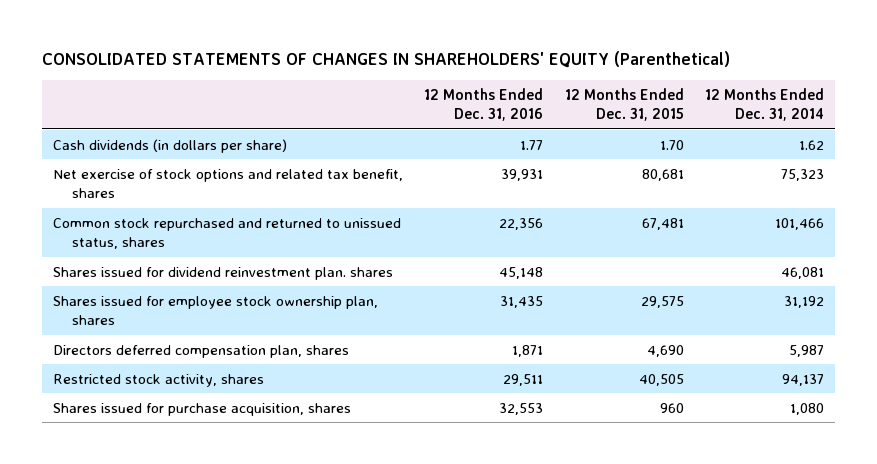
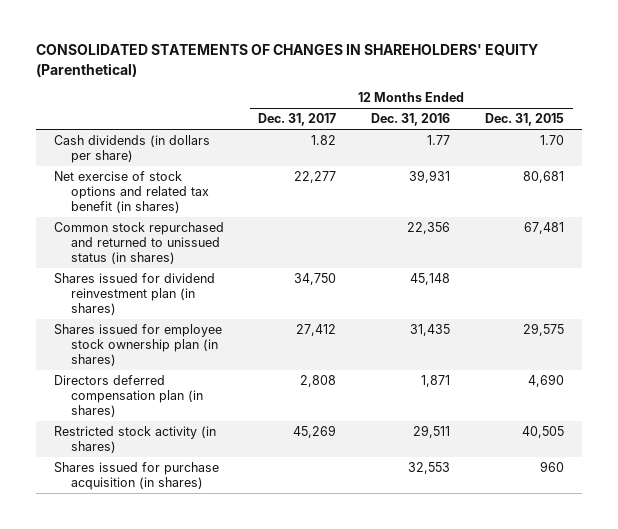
[705,87,825,122] 12 Months Ended Dec. 31, 2014 -> none
none -> [258,113,337,127] Dec. 31, 2017
[52,168,403,199] Net exercise of stock options and related tax benefit, shares -> [53,171,210,214] Net exercise of stock options and related tax benefit (in shares)
[52,217,401,250] Common stock repurchased and returned to unissued status, shares -> [53,222,224,265] Common stock repurchased and returned to unissued status (in shares)
[52,266,393,280] Shares issued for dividend reinvestment plan. shares -> [53,273,215,316] Shares issued for dividend reinvestment plan (in shares)
[52,295,378,326] Shares issued for employee stock ownership plan, shares -> [53,324,222,367] Shares issued for employee stock ownership plan (in shares)
[52,344,349,358] Directors deferred compensation plan, shares -> [53,375,204,418] Directors deferred compensation plan (in shares)
[52,373,264,387] Restricted stock activity, shares -> [53,426,216,454] Restricted stock activity (in shares)
[52,402,351,416] Shares issued for purchase acquisition, shares -> [53,462,219,491] Shares issued for purchase acquisition (in shares)

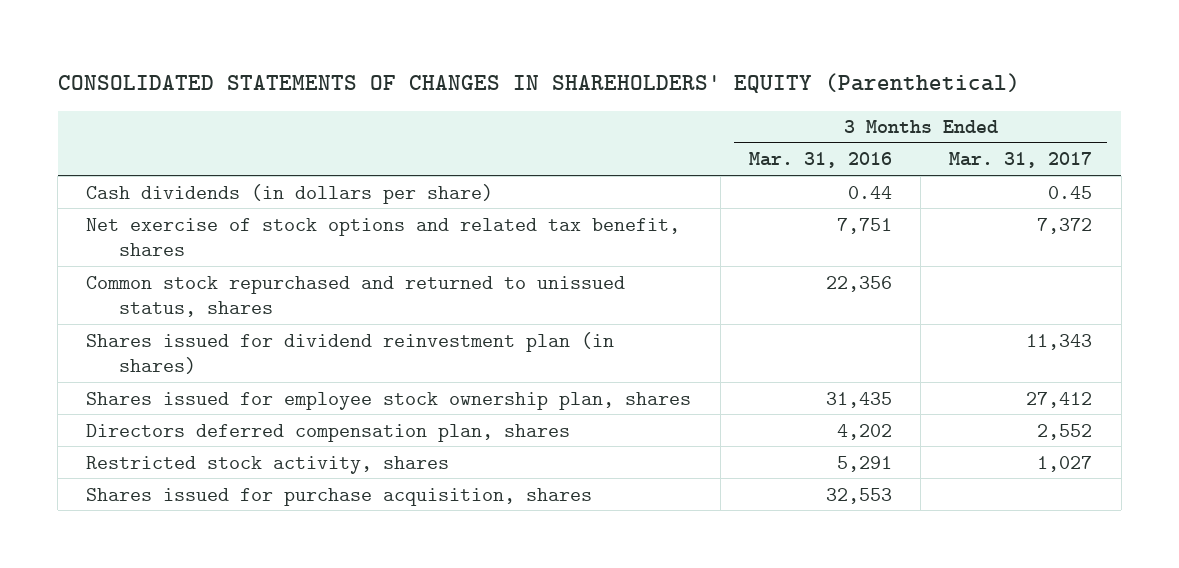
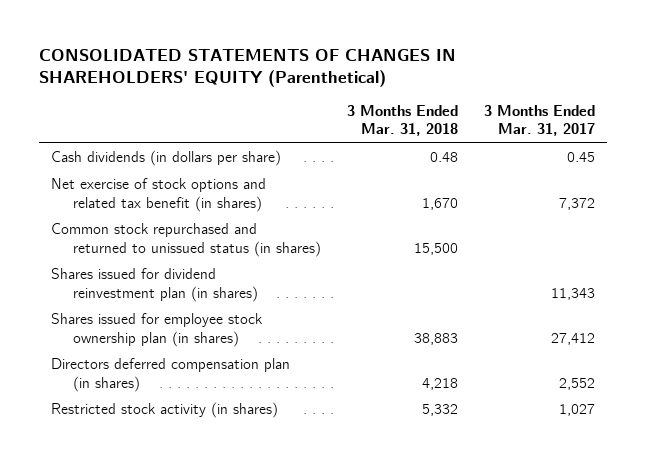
[748,152,892,169] Mar. 31, 2016 -> none
none -> [347,104,459,137] 3 Months Ended Mar. 31, 2018
[86,217,681,256] Net exercise of stock options and related tax benefit, shares -> [51,178,267,212] Net exercise of stock options and related tax benefit (in shares)
[86,275,626,317] Common stock repurchased and returned to unissued status, shares -> [51,223,322,257] Common stock repurchased and returned to unissued status (in shares)
[86,487,593,506] Shares issued for purchase acquisition, shares -> none
[86,391,692,410] Shares issued for employee stock ownership plan, shares -> [51,313,264,347] Shares issued for employee stock ownership plan (in shares)
[86,423,571,442] Directors deferred compensation plan, shares -> [51,358,291,392] Directors deferred compensation plan (in shares)
[86,455,450,474] Restricted stock activity, shares -> [51,402,279,419] Restricted stock activity (in shares)

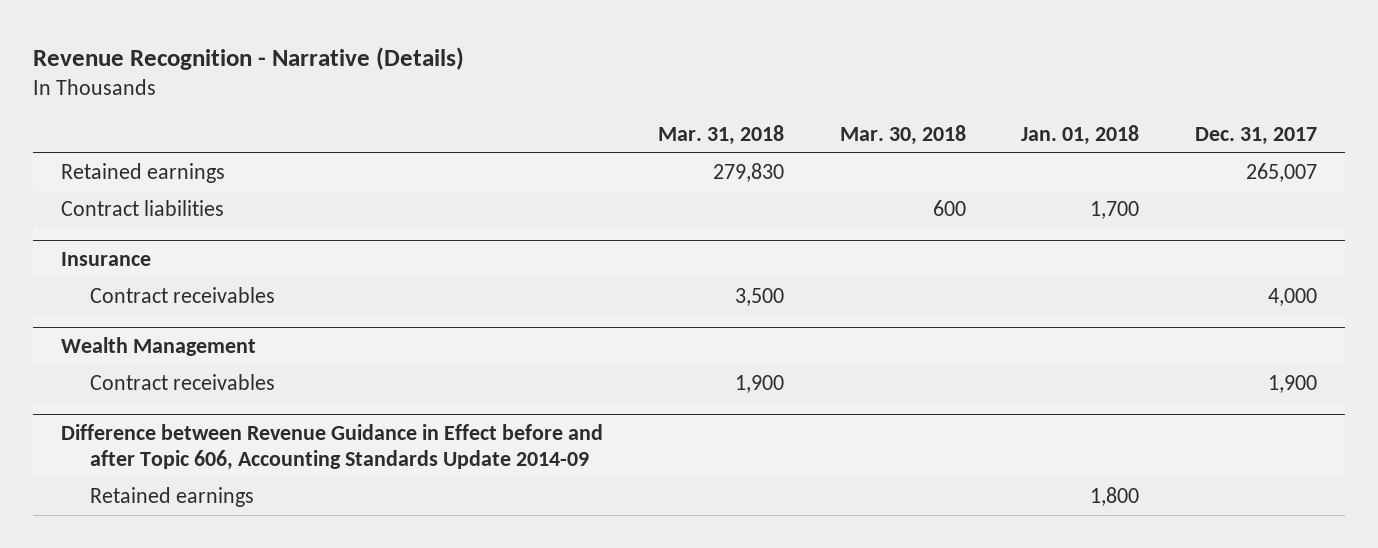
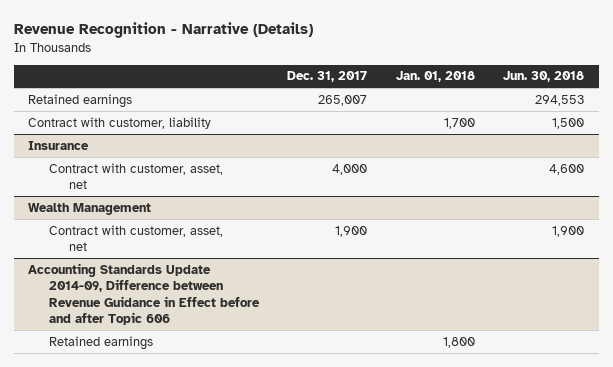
[658,125,785,146] Mar. 31, 2018 -> none
[839,125,966,146] Mar. 30, 2018 -> none
none -> [503,71,585,83] Jun. 30, 2018
[60,200,224,217] Contract liabilities -> [28,116,212,129] Contract with customer, liability
[89,287,275,304] Contract receivables -> [48,162,223,190] Contract with customer, asset, net
[89,374,275,391] Contract receivables -> [48,224,223,252] Contract with customer, asset, net
[60,424,603,471] Difference between Revenue Guidance in Effect before and after Topic 606, Accounting Standards Update 2014-09 -> [28,262,260,326] Accounting Standards Update 2014-09, Difference between Revenue Guidance in Effect before and after Topic 606

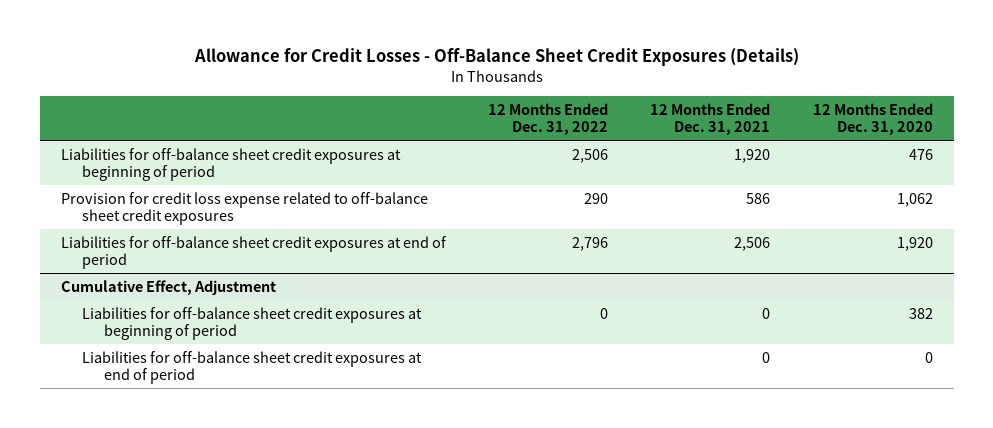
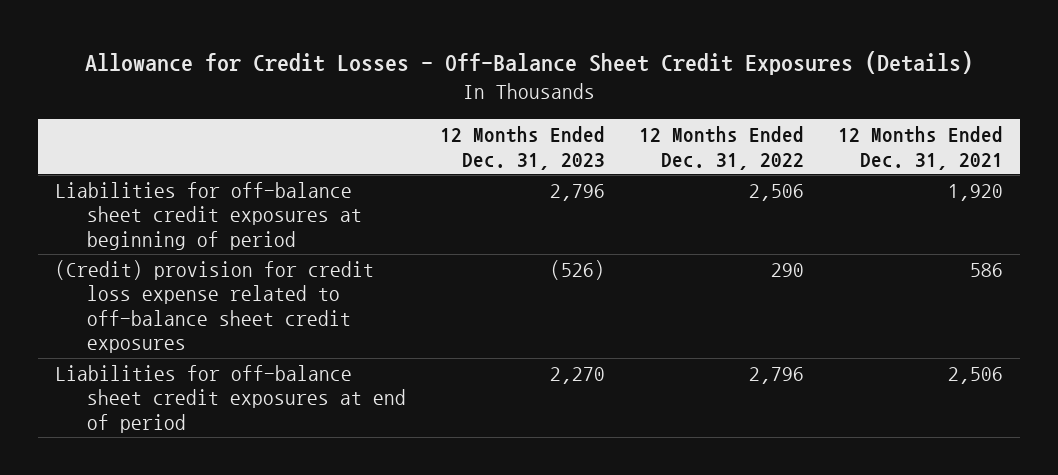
[812,102,933,135] 12 Months Ended Dec. 31, 2020 -> none
none -> [439,125,605,170] 12 Months Ended Dec. 31, 2023
[60,191,428,225] Provision for credit loss expense related to off-balance sheet credit exposures -> [54,259,374,354] (Credit) provision for credit loss expense related to off-balance sheet credit exposures
[60,279,276,295] Cumulative Effect, Adjustment -> none
[82,306,423,340] Liabilities for off-balance sheet credit exposures at beginning of period -> none
[82,350,423,384] Liabilities for off-balance sheet credit exposures at end of period -> none

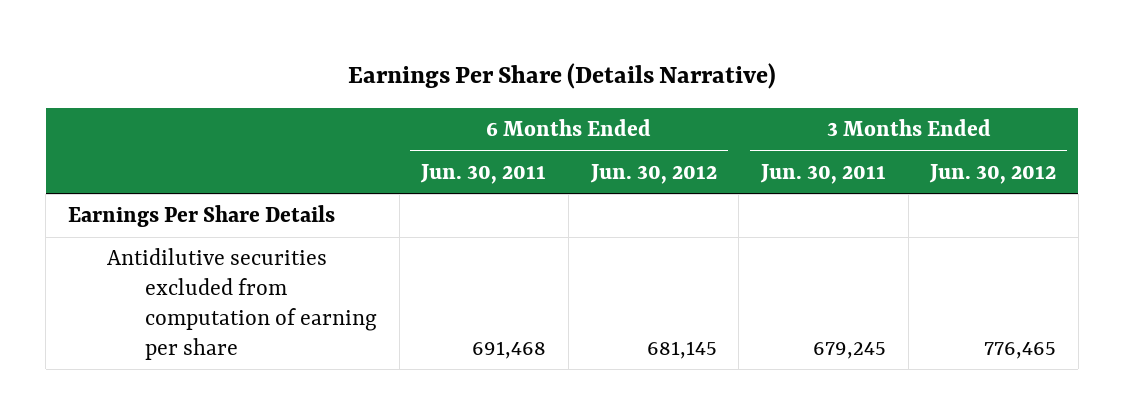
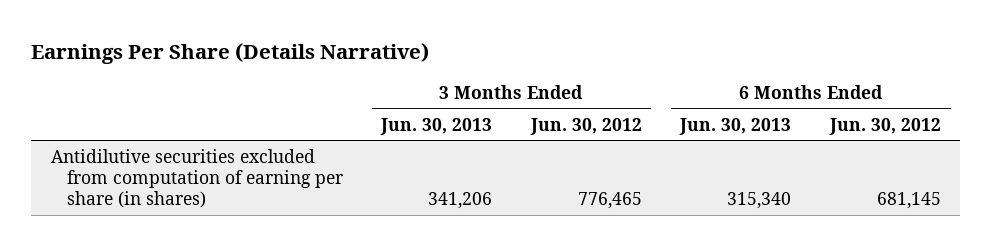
[420,163,547,184] Jun. 30, 2011 -> none
[759,163,886,184] Jun. 30, 2011 -> none
none -> [380,117,493,135] Jun. 30, 2013
none -> [679,117,792,135] Jun. 30, 2013
[67,205,335,228] Earnings Per Share Details -> none
[106,248,378,360] Antidilutive securities excluded from computation of earning per share -> [50,149,343,209] Antidilutive securities excluded from computation of earning per share (in shares)

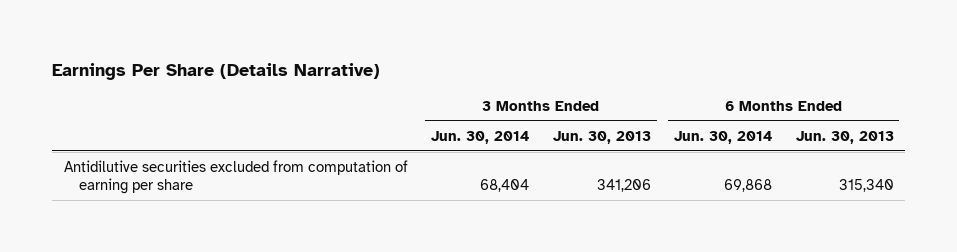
[529,117,642,135] Jun. 30, 2012 -> none
[828,117,941,135] Jun. 30, 2012 -> none
none -> [431,131,530,145] Jun. 30, 2014
none -> [674,131,773,145] Jun. 30, 2014
[50,149,343,209] Antidilutive securities excluded from computation of earning per share (in shares) -> [63,160,408,195] Antidilutive securities excluded from computation of earning per share

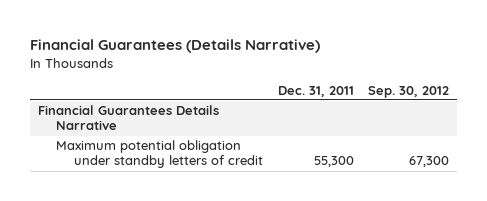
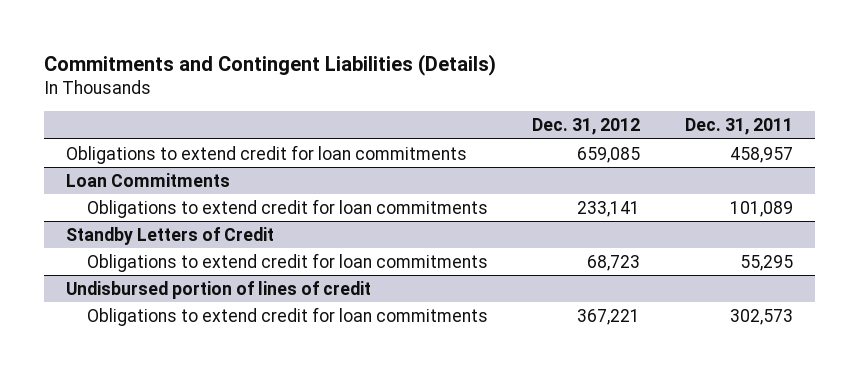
[30,39,321,54] Financial Guarantees (Details Narrative) -> [43,53,496,76] Commitments and Contingent Liabilities (Details)
[368,85,450,98] Sep. 30, 2012 -> none
none -> [532,118,641,136] Dec. 31, 2012
[37,105,219,131] Financial Guarantees Details Narrative -> none
[55,140,263,169] Maximum potential obligation under standby letters of credit -> none
none -> [66,144,468,164] Obligations to extend credit for loan commitments
none -> [66,172,231,187] Loan Commitments
none -> [86,198,488,218] Obligations to extend credit for loan commitments
none -> [66,226,275,245] Standby Letters of Credit
none -> [86,252,488,272] Obligations to extend credit for loan commitments
none -> [66,280,372,299] Undisbursed portion of lines of credit
none -> [86,306,488,326] Obligations to extend credit for loan commitments

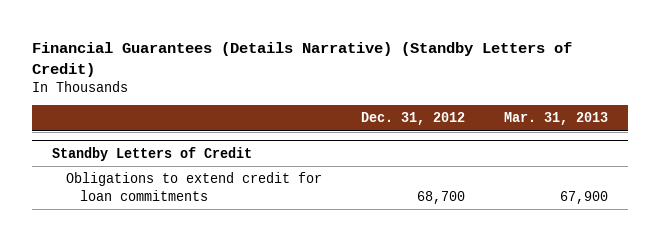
[43,53,496,76] Commitments and Contingent Liabilities (Details) -> [31,41,572,77] Financial Guarantees (Details Narrative) (Standby Letters of Credit)
[685,118,794,136] Dec. 31, 2011 -> none
none -> [504,112,609,126] Mar. 31, 2013
[66,144,468,164] Obligations to extend credit for loan commitments -> none
[66,172,231,187] Loan Commitments -> none
[86,198,488,218] Obligations to extend credit for loan commitments -> none
[66,280,372,299] Undisbursed portion of lines of credit -> none
[86,306,488,326] Obligations to extend credit for loan commitments -> none
[587,254,641,271] 68,723 -> [417,190,466,204] 68,700

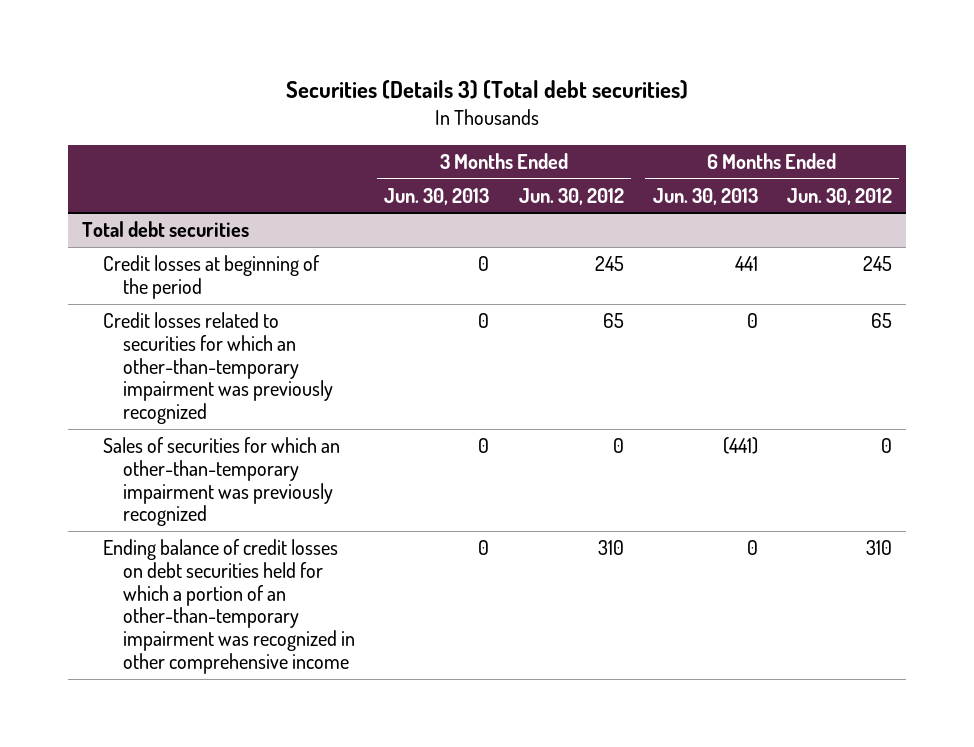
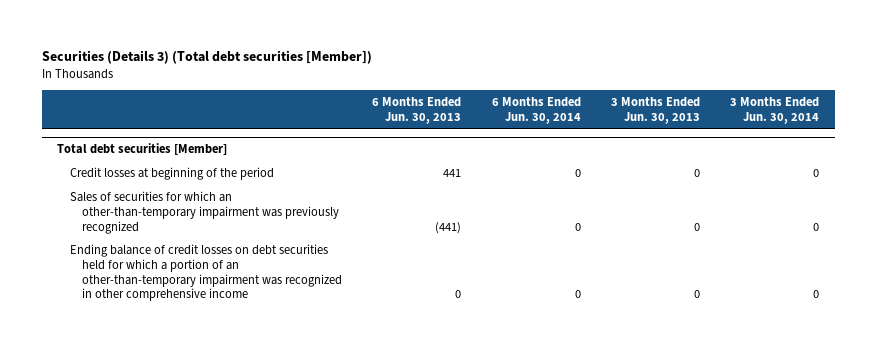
[286,80,689,100] Securities (Details 3) (Total debt securities) -> [42,50,373,65] Securities (Details 3) (Total debt securities [Member])
[518,187,624,205] Jun. 30, 2012 -> none
[786,187,892,205] Jun. 30, 2012 -> none
none -> [491,97,581,124] 6 Months Ended Jun. 30, 2014
none -> [730,97,820,124] 3 Months Ended Jun. 30, 2014
[82,221,250,238] Total debt securities -> [57,143,228,156] Total debt securities [Member]
[102,312,334,425] Credit losses related to securities for which an other-than-temporary impairment was previously recognized -> none

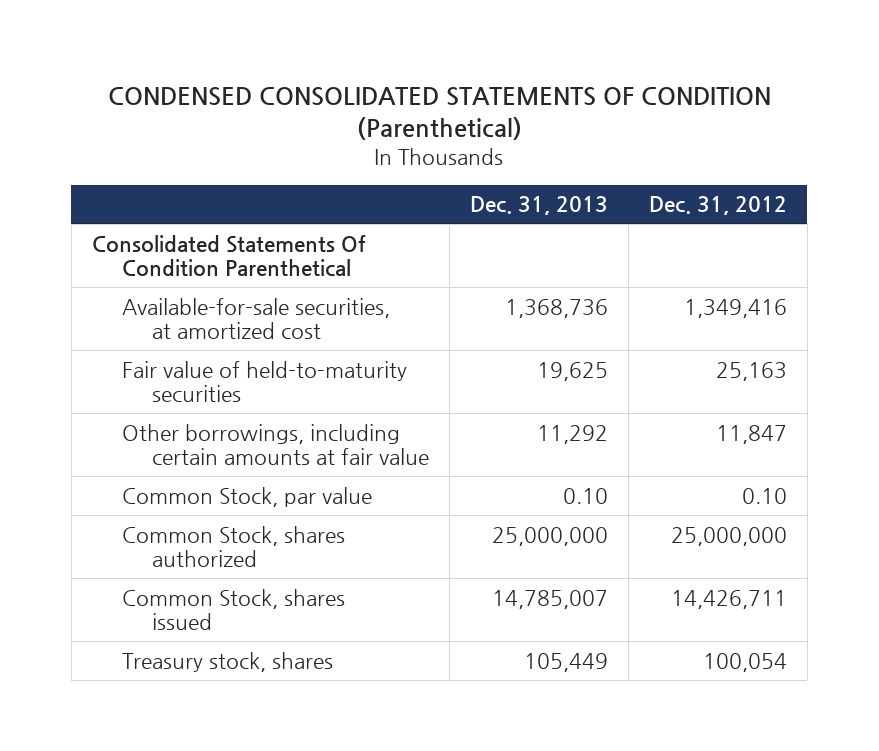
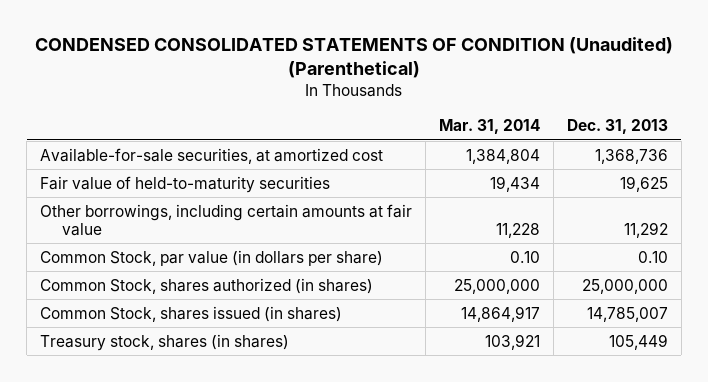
[108,86,772,140] CONDENSED CONSOLIDATED STATEMENTS OF CONDITION (Parenthetical) -> [34,36,673,79] CONDENSED CONSOLIDATED STATEMENTS OF CONDITION (Unaudited) (Parenthetical)
[648,196,787,216] Dec. 31, 2012 -> none
none -> [438,119,540,135] Mar. 31, 2014
[91,234,366,278] Consolidated Statements Of Condition Parenthetical -> none
[121,486,372,507] Common Stock, par value -> [40,249,384,266] Common Stock, par value (in dollars per share)
[121,525,345,568] Common Stock, shares authorized -> [40,277,374,294] Common Stock, shares authorized (in shares)
[121,588,345,631] Common Stock, shares issued -> [40,305,343,322] Common Stock, shares issued (in shares)
[121,651,333,672] Treasury stock, shares -> [40,333,290,351] Treasury stock, shares (in shares)

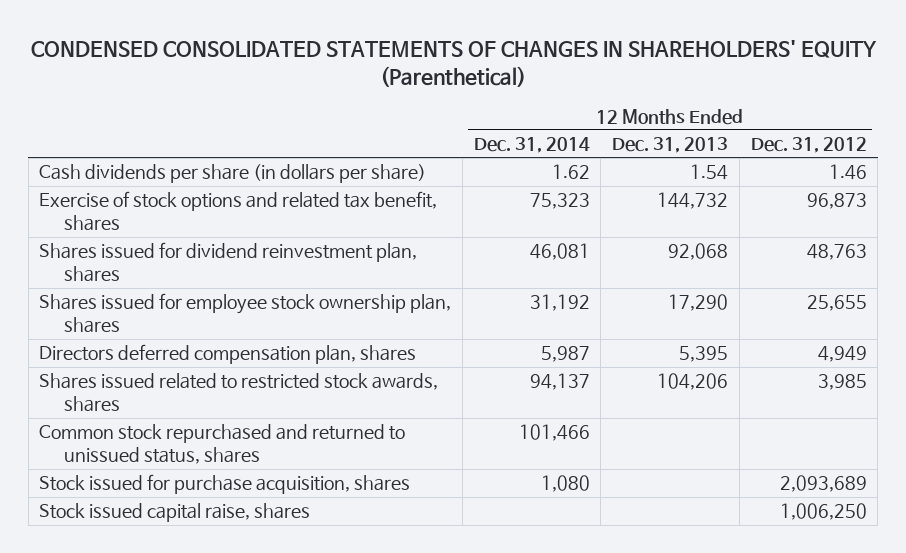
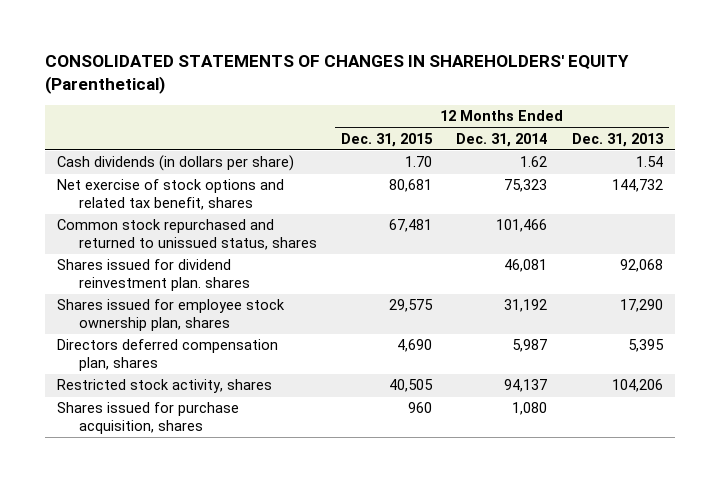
[30,40,877,88] CONDENSED CONSOLIDATED STATEMENTS OF CHANGES IN SHAREHOLDERS' EQUITY (Parenthetical) -> [44,55,629,95] CONSOLIDATED STATEMENTS OF CHANGES IN SHAREHOLDERS' EQUITY (Parenthetical)
[750,137,867,154] Dec. 31, 2012 -> none
none -> [341,132,434,147] Dec. 31, 2015
[39,164,427,184] Cash dividends per share (in dollars per share) -> [56,155,294,172] Cash dividends (in dollars per share)
[39,191,438,232] Exercise of stock options and related tax benefit, shares -> [56,179,284,211] Net exercise of stock options and related tax benefit, shares
[39,424,406,465] Common stock repurchased and returned to unissued status, shares -> [56,219,318,251] Common stock repurchased and returned to unissued status, shares
[39,242,418,283] Shares issued for dividend reinvestment plan, shares -> [56,259,251,292] Shares issued for dividend reinvestment plan. shares
[39,503,311,523] Stock issued capital raise, shares -> none
[39,373,439,413] Shares issued related to restricted stock awards, shares -> [56,379,272,394] Restricted stock activity, shares
[39,474,411,495] Stock issued for purchase acquisition, shares -> [56,402,239,435] Shares issued for purchase acquisition, shares

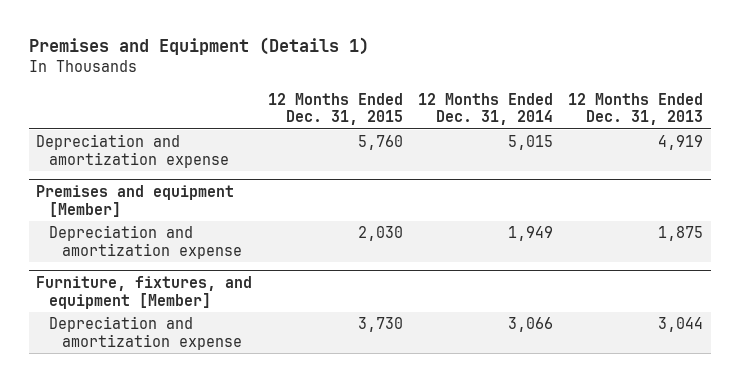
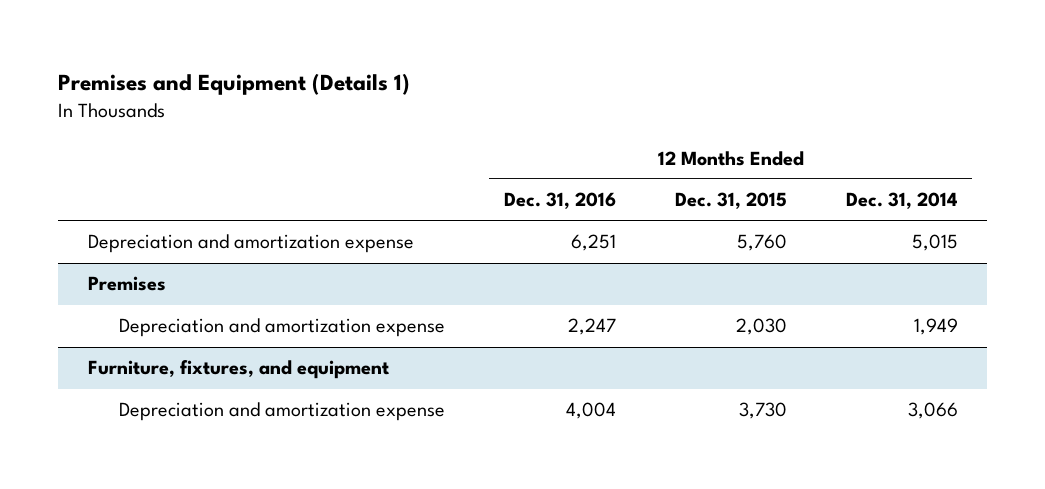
[568,92,704,126] 12 Months Ended Dec. 31, 2013 -> none
none -> [504,192,617,210] Dec. 31, 2016
[36,185,235,217] Premises and equipment [Member] -> [87,276,166,292] Premises
[36,276,253,309] Furniture, fixtures, and equipment [Member] -> [87,360,389,380] Furniture, fixtures, and equipment

